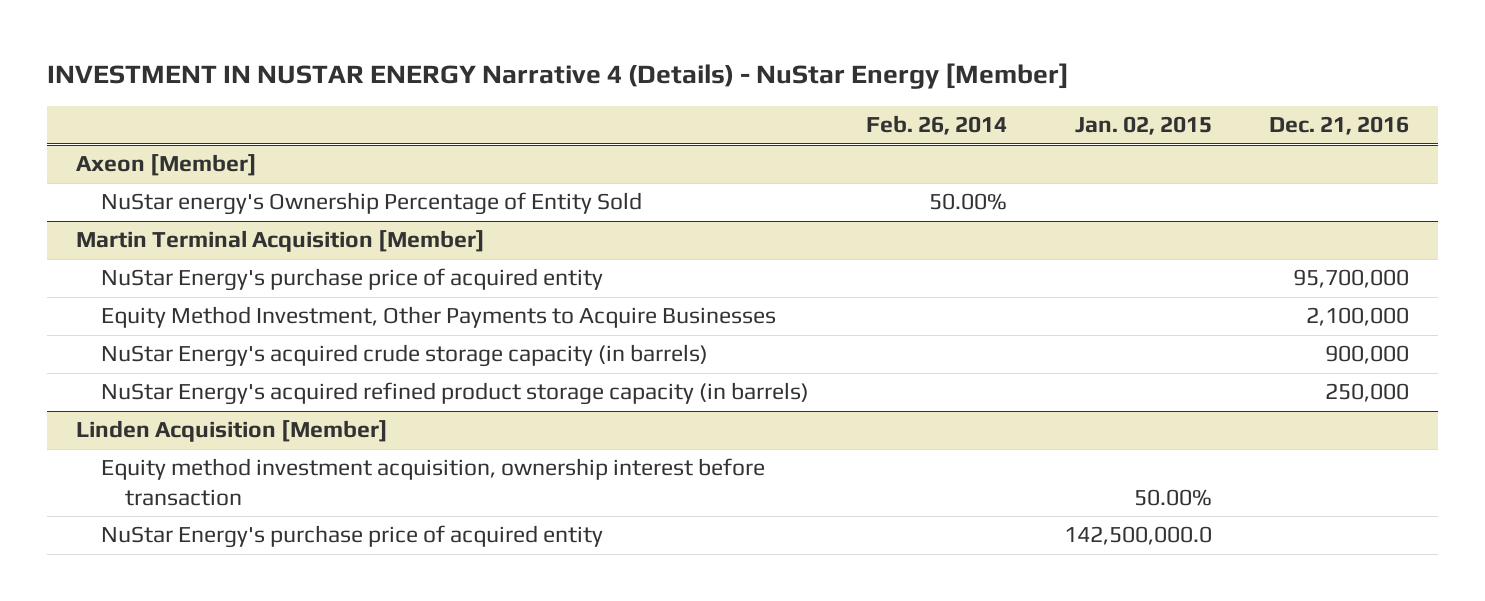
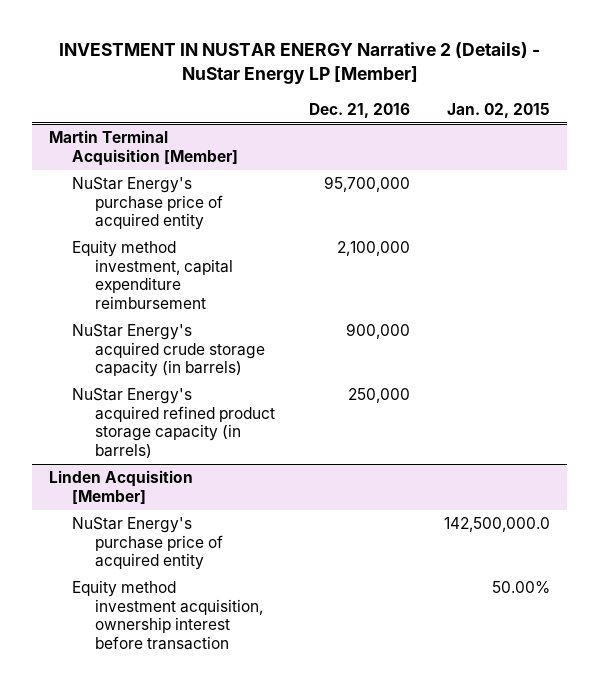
[47,62,1070,89] INVESTMENT IN NUSTAR ENERGY Narrative 4 (Details) - NuStar Energy [Member] -> [58,42,540,85] INVESTMENT IN NUSTAR ENERGY Narrative 2 (Details) - NuStar Energy LP [Member]
[865,115,1007,136] Feb. 26, 2014 -> none
[75,154,257,177] Axeon [Member] -> none
[100,192,642,216] NuStar energy's Ownership Percentage of Entity Sold -> none
[100,306,776,329] Equity Method Investment, Other Payments to Acquire Businesses -> [72,240,234,309] Equity method investment, capital expenditure reimbursement
[100,458,765,506] Equity method investment acquisition, ownership interest before transaction -> [72,580,264,650] Equity method investment acquisition, ownership interest before transaction

